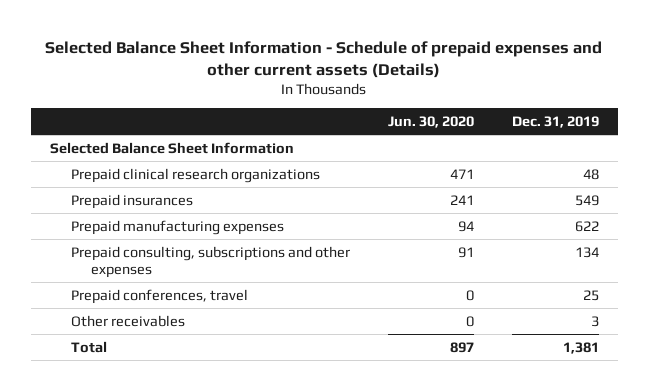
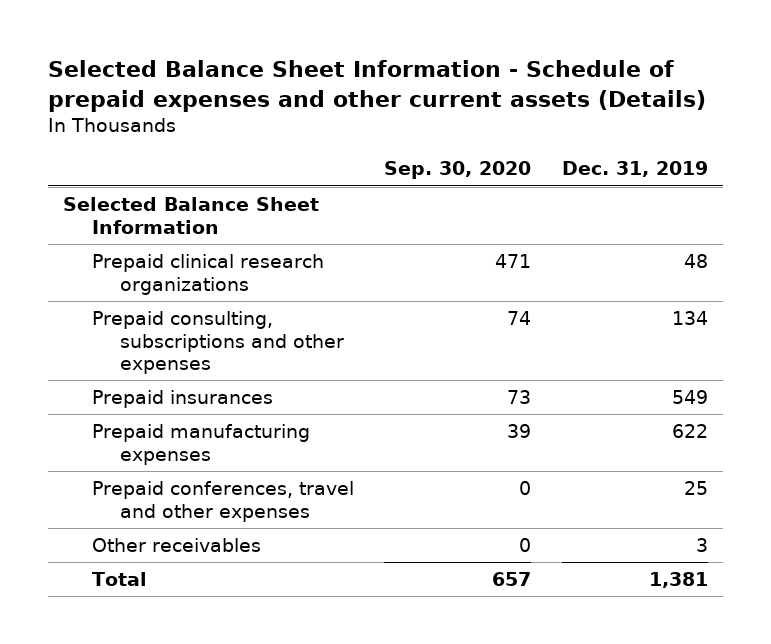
[387,115,474,128] Jun. 30, 2020 -> none
none -> [384,161,532,180] Sep. 30, 2020
[70,245,350,278] Prepaid consulting, subscriptions and other expenses -> [91,311,345,375] Prepaid consulting, subscriptions and other expenses
[70,288,248,304] Prepaid conferences, travel -> [91,481,354,522] Prepaid conferences, travel and other expenses

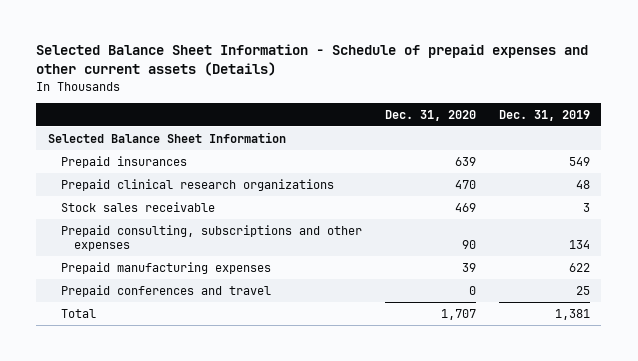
[384,161,532,180] Sep. 30, 2020 -> none
none -> [384,109,476,121] Dec. 31, 2020
[91,390,273,409] Prepaid insurances -> [60,155,187,168] Prepaid insurances
none -> [60,201,215,212] Stock sales receivable
[91,538,261,553] Other receivables -> none
[91,481,354,522] Prepaid conferences, travel and other expenses -> [60,284,271,297] Prepaid conferences and travel

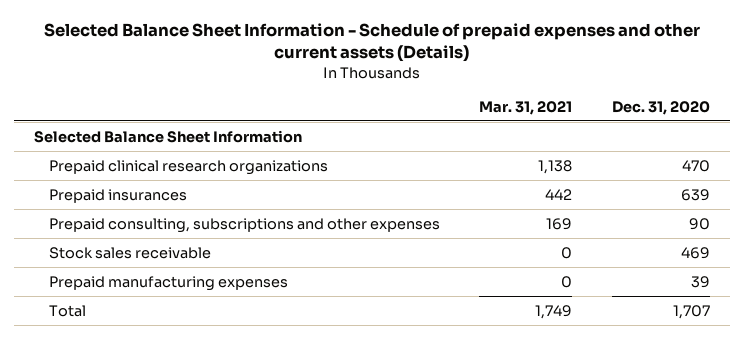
[498,109,590,121] Dec. 31, 2019 -> none
none -> [479,100,573,115] Mar. 31, 2021
[60,155,187,168] Prepaid insurances -> [48,188,187,203] Prepaid insurances
[60,201,215,212] Stock sales receivable -> [48,246,211,259] Stock sales receivable
[60,284,271,297] Prepaid conferences and travel -> none

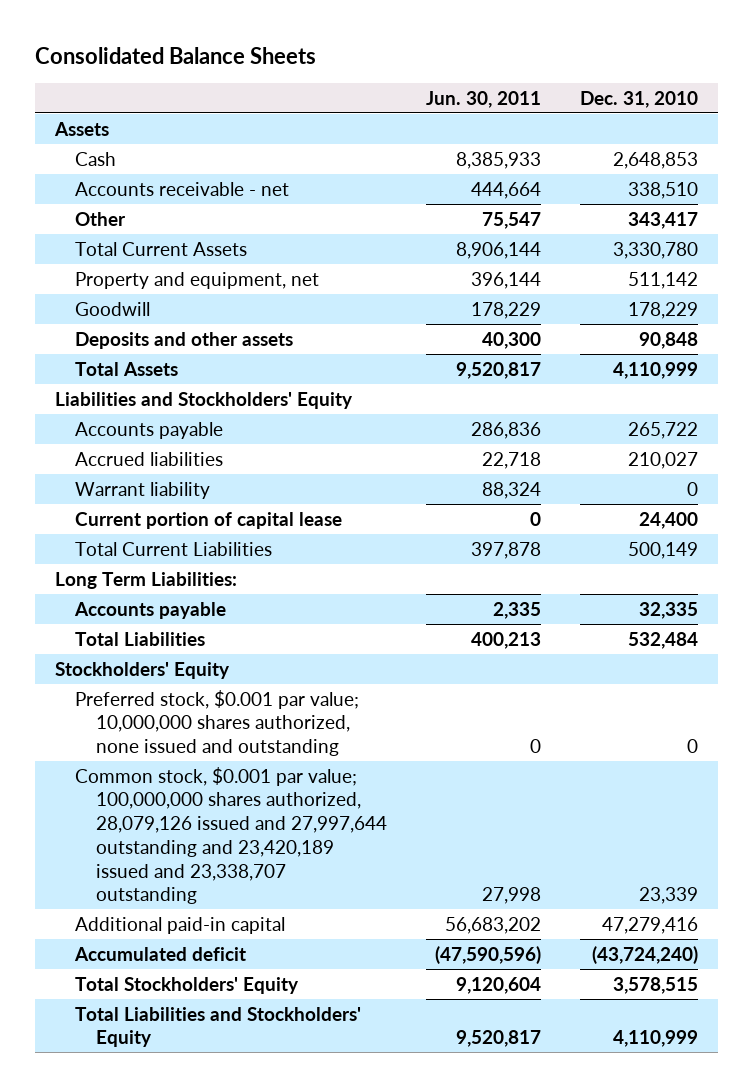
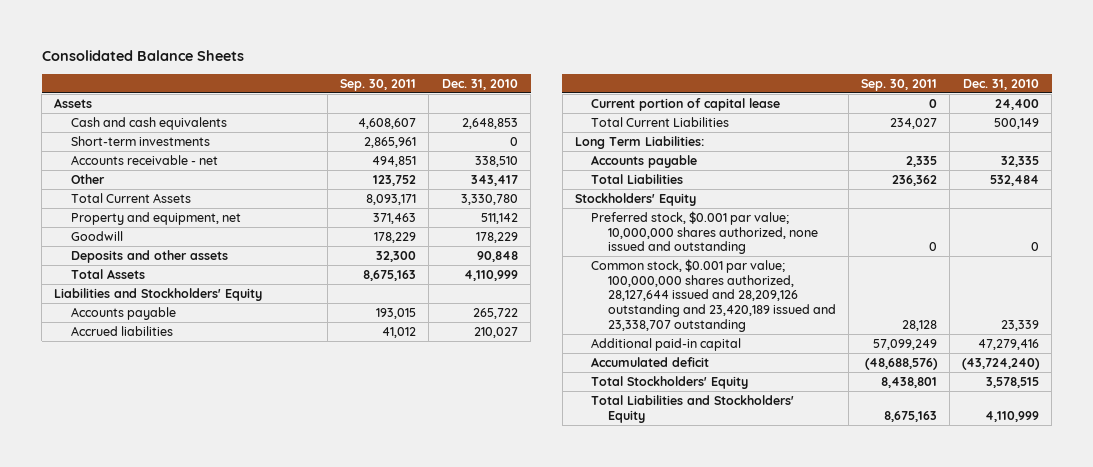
[426,90,542,108] Jun. 30, 2011 -> none
none -> [340,78,417,91] Sep. 30, 2011
[75,151,117,166] Cash -> [70,116,227,130] Cash and cash equivalents
none -> [70,135,210,146] Short-term investments
[75,481,211,499] Warrant liability -> none
[75,766,388,905] Common stock, $0.001 par value; 100,000,000 shares authorized, 28,079,126 issued and 27,997,644 outstanding and 23,420,189 issued and 23,338,707 outstanding -> [591,258,836,333] Common stock, $0.001 par value; 100,000,000 shares authorized, 28,127,644 issued and 28,209,126 outstanding and 23,420,189 issued and 23,338,707 outstanding

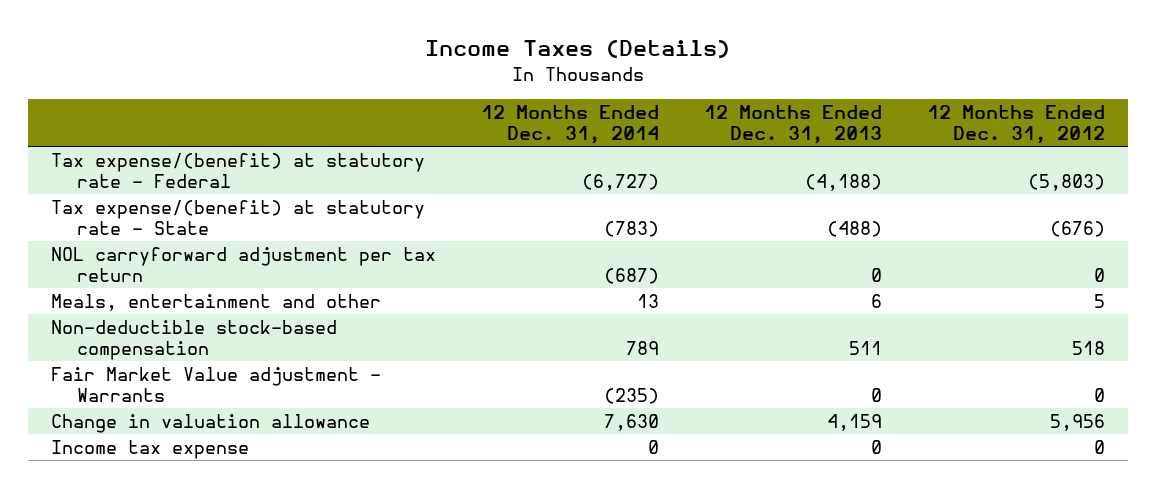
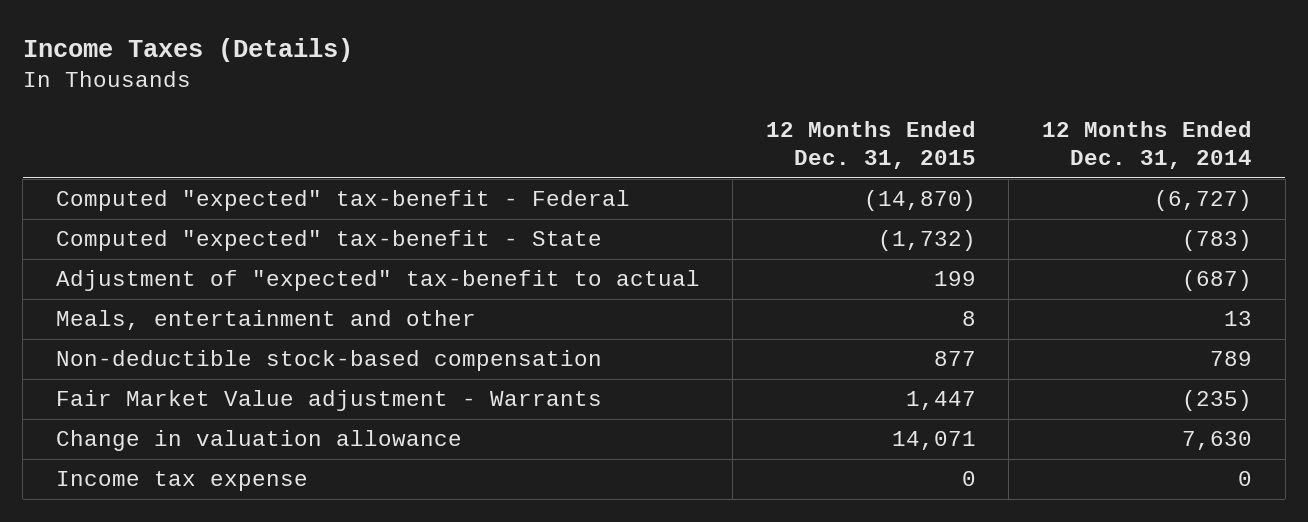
[704,105,883,145] 12 Months Ended Dec. 31, 2013 -> none
[927,105,1106,145] 12 Months Ended Dec. 31, 2012 -> none
none -> [765,121,976,170] 12 Months Ended Dec. 31, 2015
[50,152,425,189] Tax expense/(benefit) at statutory rate - Federal -> [55,190,630,212] Computed "expected" tax-benefit - Federal
[50,199,425,236] Tax expense/(benefit) at statutory rate - State -> [55,230,602,252] Computed "expected" tax-benefit - State
[50,246,436,283] NOL carryforward adjustment per tax return -> [55,270,700,292] Adjustment of "expected" tax-benefit to actual

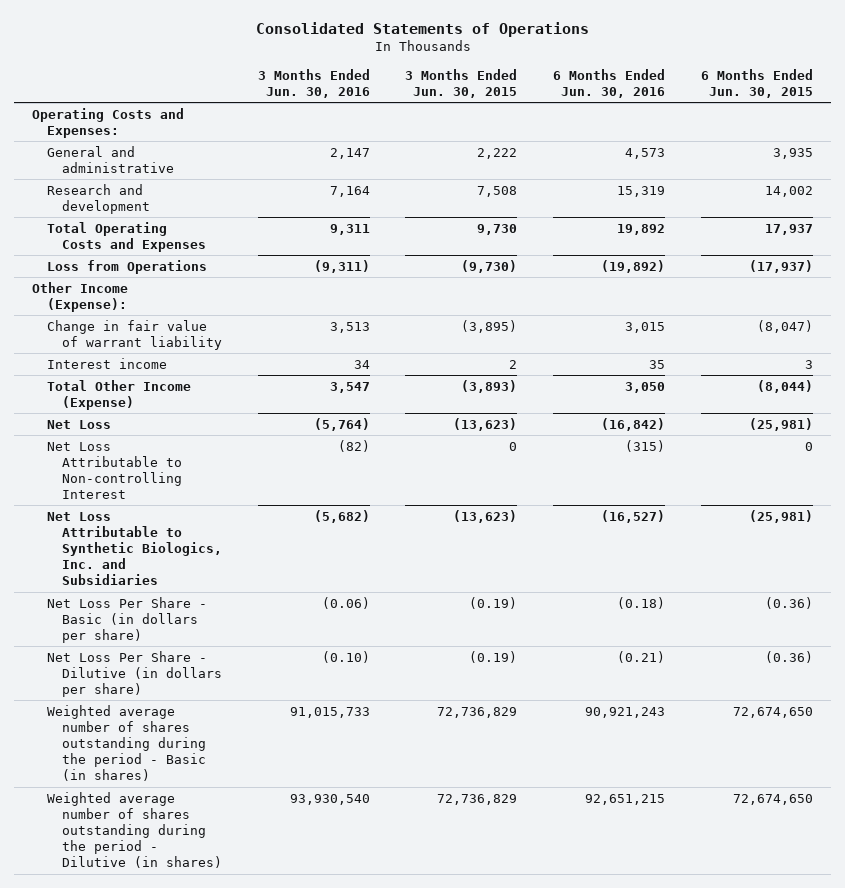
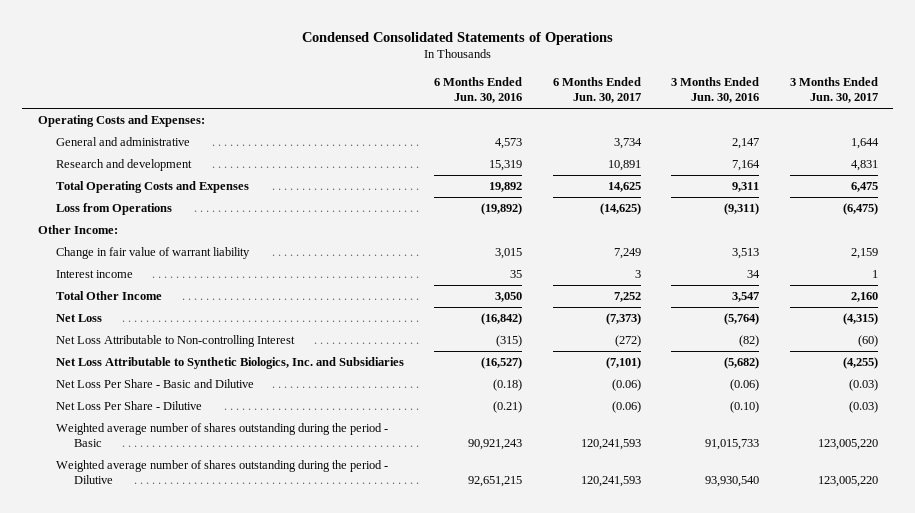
[255,21,589,37] Consolidated Statements of Operations -> [301,31,613,45] Condensed Consolidated Statements of Operations
[405,68,518,98] 3 Months Ended Jun. 30, 2015 -> none
[701,68,814,98] 6 Months Ended Jun. 30, 2015 -> none
none -> [552,76,641,103] 6 Months Ended Jun. 30, 2017
none -> [789,76,878,103] 3 Months Ended Jun. 30, 2017
[31,281,128,312] Other Income (Expense): -> [37,225,118,235] Other Income:
[46,379,191,410] Total Other Income (Expense) -> [55,291,162,301] Total Other Income
[46,596,207,643] Net Loss Per Share - Basic (in dollars per share) -> [55,379,254,389] Net Loss Per Share - Basic and Dilutive
[46,650,222,697] Net Loss Per Share - Dilutive (in dollars per share) -> [55,401,202,411] Net Loss Per Share - Dilutive
[46,704,206,782] Weighted average number of shares outstanding during the period - Basic (in shares) -> [55,423,388,448] Weighted average number of shares outstanding during the period - Basic
[46,791,222,869] Weighted average number of shares outstanding during the period - Dilutive (in shares) -> [55,460,388,485] Weighted average number of shares outstanding during the period - Dilutive

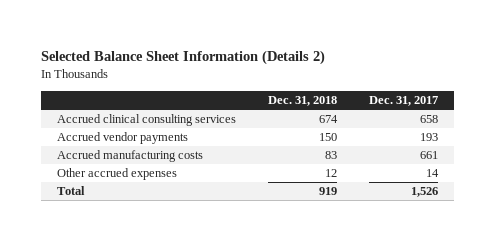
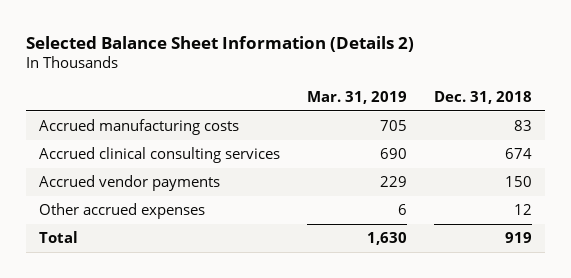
[369,96,439,107] Dec. 31, 2017 -> none
none -> [307,90,408,104] Mar. 31, 2019
[57,150,204,163] Accrued manufacturing costs -> [39,119,240,136] Accrued manufacturing costs

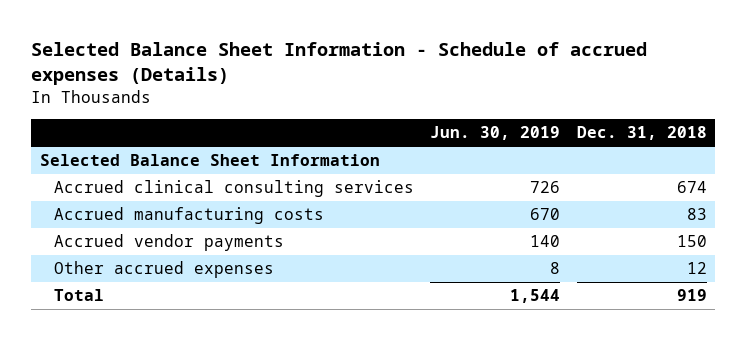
[25,35,414,52] Selected Balance Sheet Information (Details 2) -> [31,42,648,86] Selected Balance Sheet Information - Schedule of accrued expenses (Details)
[307,90,408,104] Mar. 31, 2019 -> none
none -> [430,126,561,141] Jun. 30, 2019
none -> [39,154,380,167] Selected Balance Sheet Information
[39,119,240,136] Accrued manufacturing costs -> [54,207,325,225] Accrued manufacturing costs

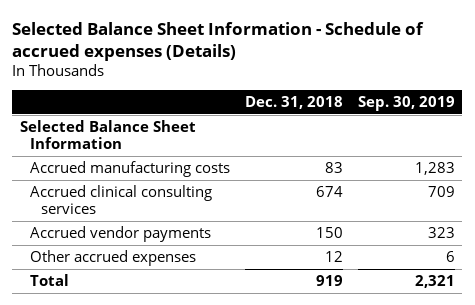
[430,126,561,141] Jun. 30, 2019 -> none
none -> [357,96,455,112] Sep. 30, 2019
[54,180,415,198] Accrued clinical consulting services -> [30,184,213,215] Accrued clinical consulting services

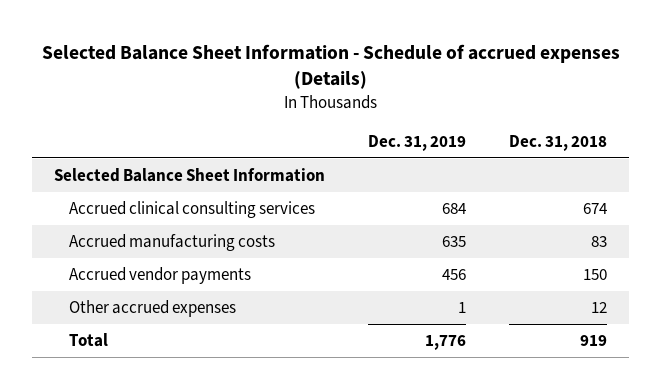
[357,96,455,112] Sep. 30, 2019 -> none
none -> [368,134,467,151] Dec. 31, 2019
[30,160,231,177] Accrued manufacturing costs -> [69,234,276,252] Accrued manufacturing costs

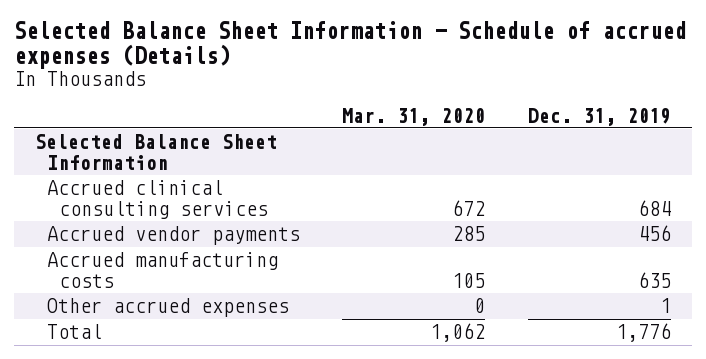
[509,134,608,151] Dec. 31, 2018 -> none
none -> [342,107,486,126] Mar. 31, 2020
[69,234,276,252] Accrued manufacturing costs -> [47,252,279,289] Accrued manufacturing costs

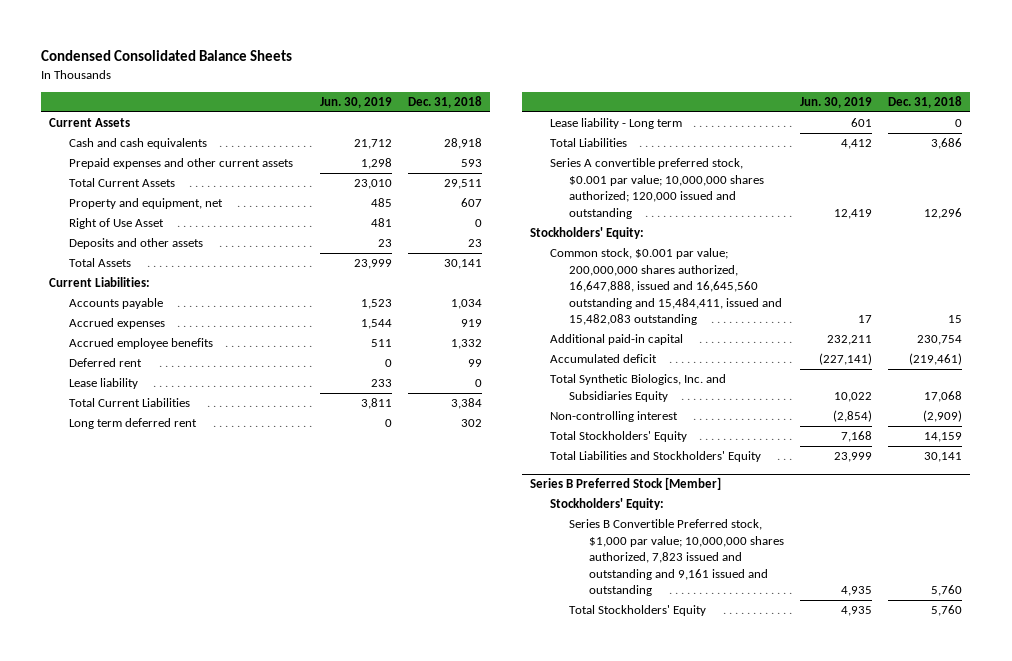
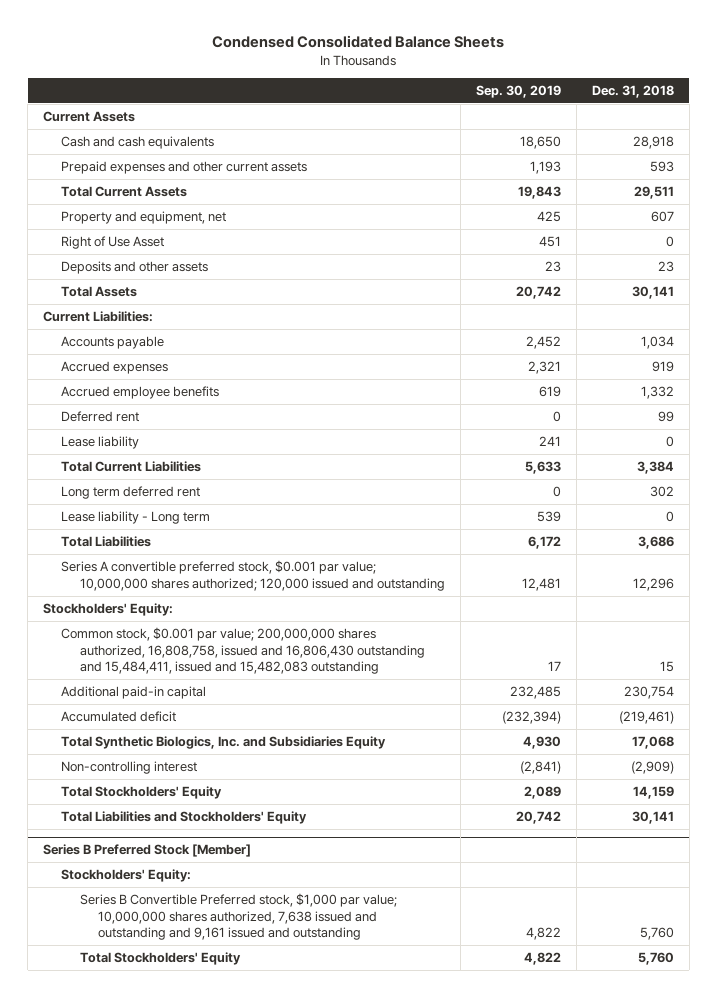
[319,96,392,108] Jun. 30, 2019 -> none
none -> [475,84,561,98] Sep. 30, 2019
[549,248,783,326] Common stock, $0.001 par value; 200,000,000 shares authorized, 16,647,888, issued and 16,645,560 outstanding and 15,484,411, issued and 15,482,083 outstanding -> [61,627,425,675] Common stock, $0.001 par value; 200,000,000 shares authorized, 16,808,758, issued and 16,806,430 outstanding and 15,484,411, issued and 15,482,083 outstanding
[569,519,785,597] Series B Convertible Preferred stock, $1,000 par value; 10,000,000 shares authorized, 7,823 issued and outstanding and 9,161 issued and outstanding -> [79,893,397,941] Series B Convertible Preferred stock, $1,000 par value; 10,000,000 shares authorized, 7,638 issued and outstanding and 9,161 issued and outstanding

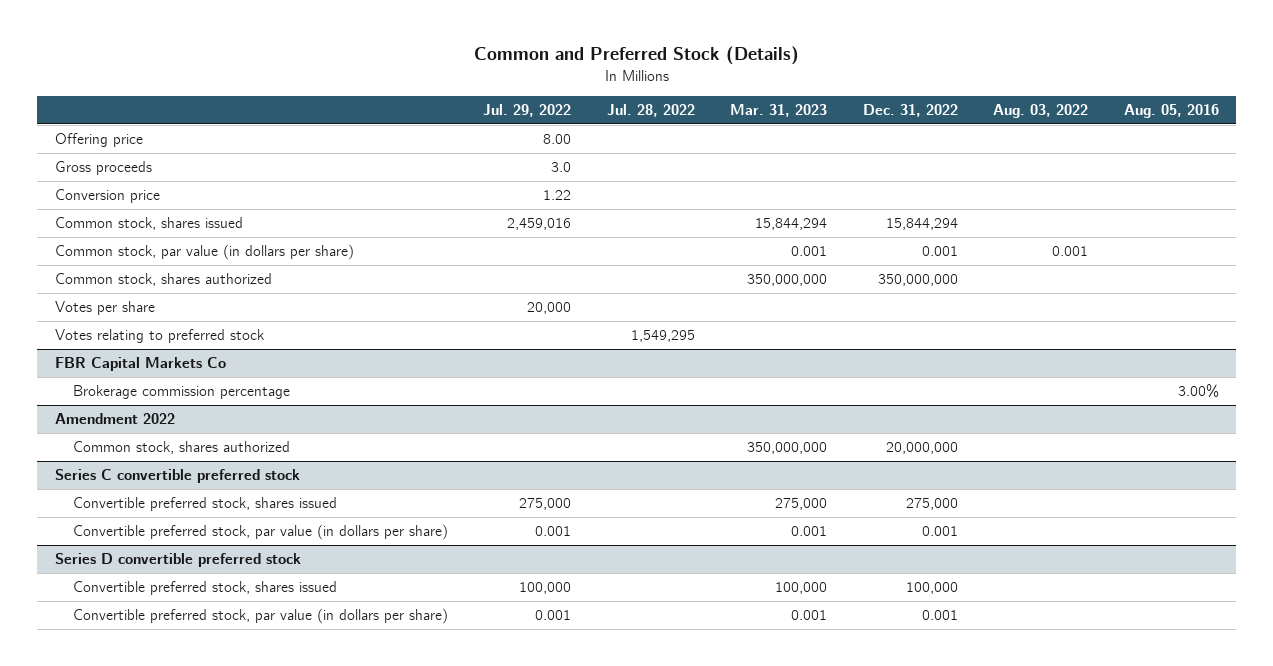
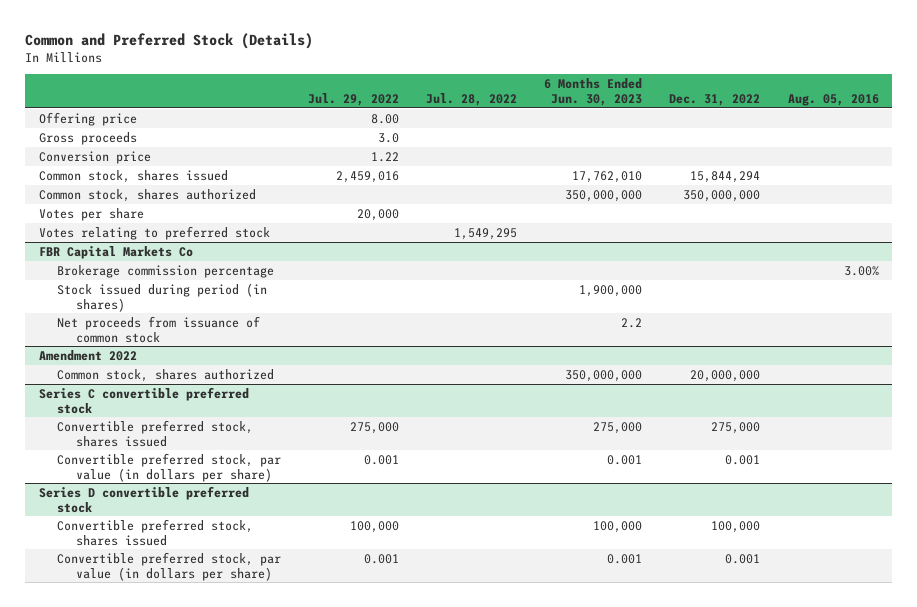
[730,103,828,117] Mar. 31, 2023 -> none
[993,103,1089,118] Aug. 03, 2022 -> none
none -> [544,78,643,106] 6 Months Ended Jun. 30, 2023
[54,244,354,261] Common stock, par value (in dollars per share) -> none
none -> [57,282,268,312] Stock issued during period (in shares)
none -> [57,315,261,343] Net proceeds from issuance of common stock

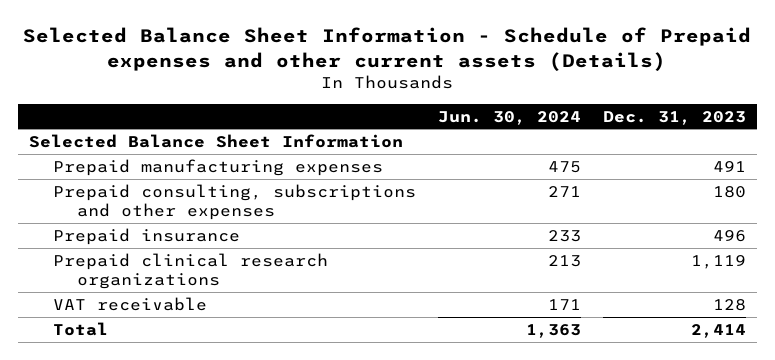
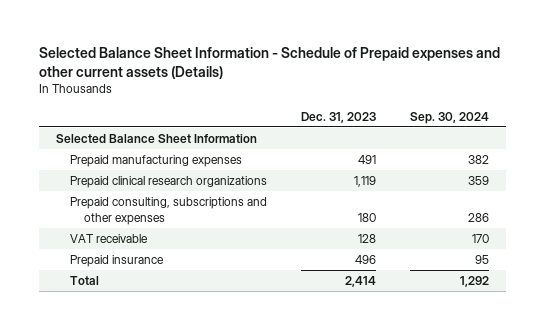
[437,110,581,125] Jun. 30, 2024 -> none
none -> [409,111,489,124] Sep. 30, 2024
[52,183,416,221] Prepaid consulting, subscriptions and other expenses -> [69,197,267,225] Prepaid consulting, subscriptions and other expenses
[52,227,240,245] Prepaid insurance -> [69,255,164,268] Prepaid insurance

